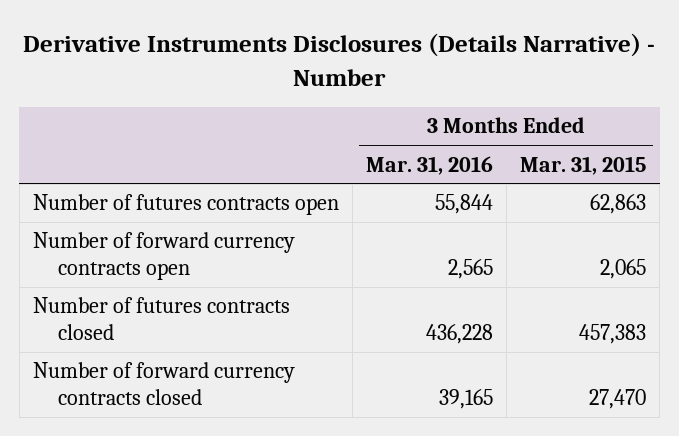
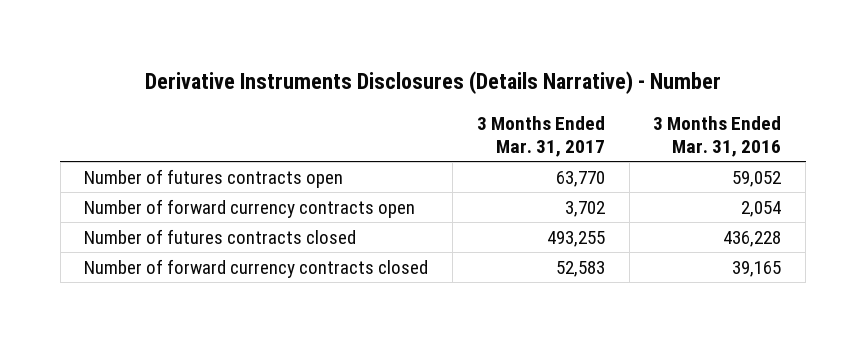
[520,155,647,175] Mar. 31, 2015 -> none
none -> [476,116,605,157] 3 Months Ended Mar. 31, 2017
[434,194,493,215] 55,844 -> [732,170,782,187] 59,052
[447,259,493,280] 2,565 -> [741,200,782,217] 2,054

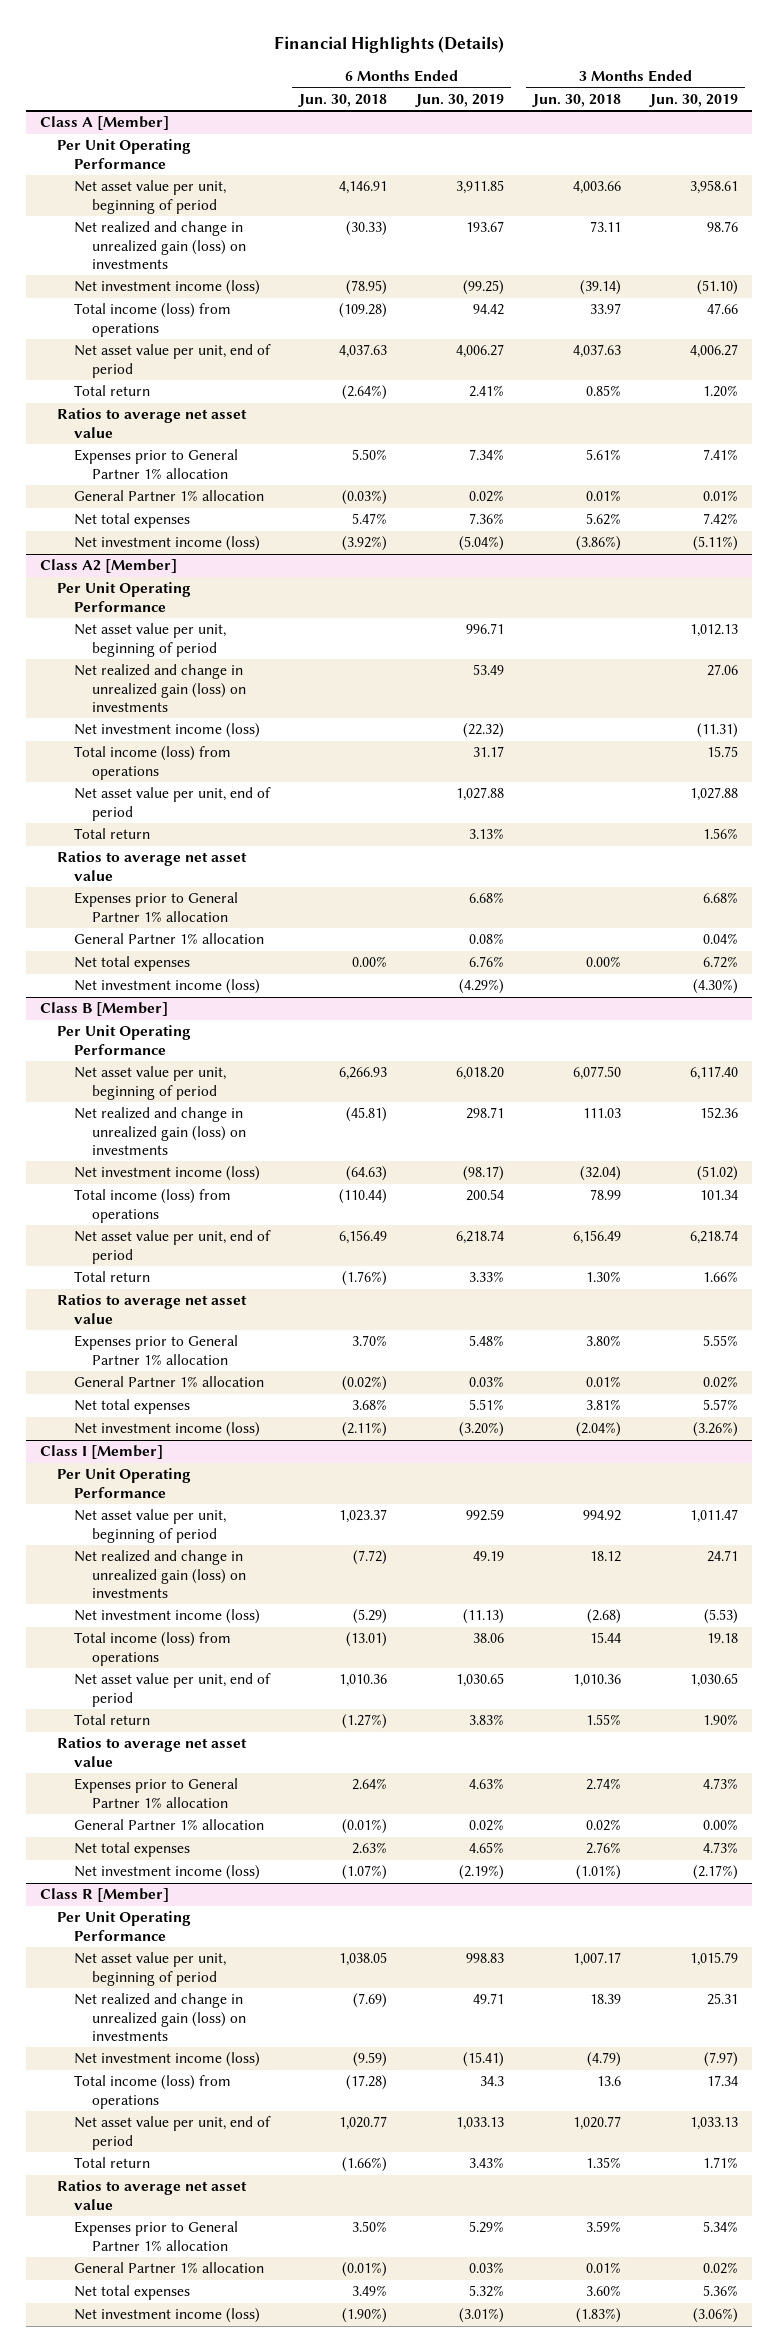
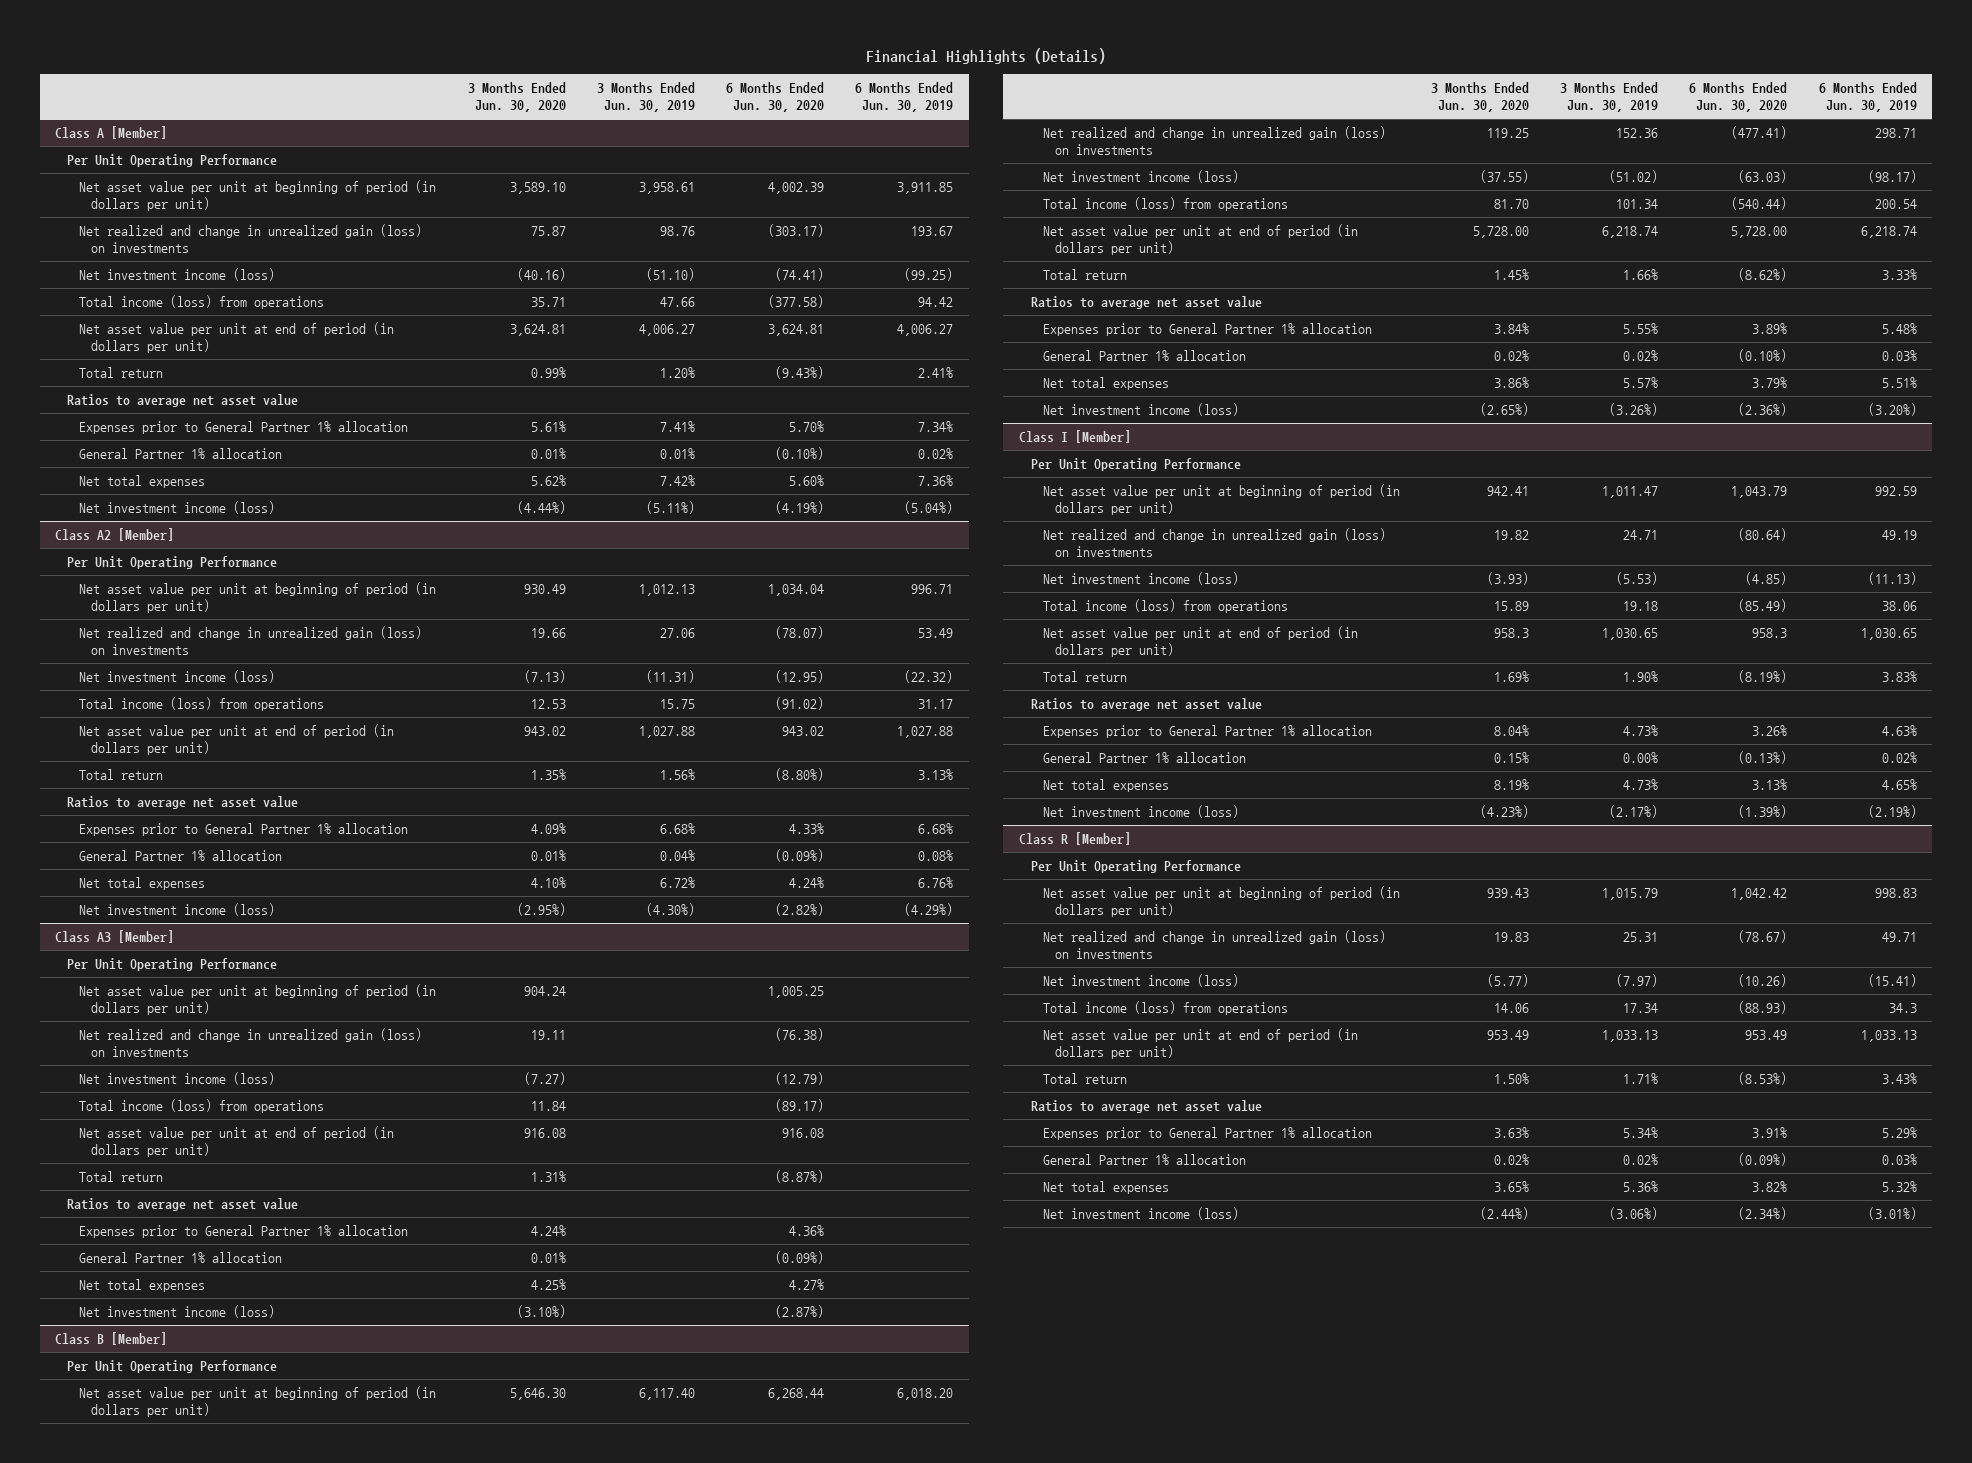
[298,93,388,107] Jun. 30, 2018 -> none
[532,93,622,107] Jun. 30, 2018 -> none
none -> [467,82,566,112] 3 Months Ended Jun. 30, 2020
none -> [726,82,825,112] 6 Months Ended Jun. 30, 2020
[74,180,227,214] Net asset value per unit, beginning of period -> [79,180,437,211] Net asset value per unit at beginning of period (in dollars per unit)
[74,344,272,378] Net asset value per unit, end of period -> [79,322,395,353] Net asset value per unit at end of period (in dollars per unit)
[74,623,227,657] Net asset value per unit, beginning of period -> [79,582,437,613] Net asset value per unit at beginning of period (in dollars per unit)
[74,787,272,821] Net asset value per unit, end of period -> [79,724,395,755] Net asset value per unit at end of period (in dollars per unit)
none -> [55,930,175,944] Class A3 [Member]
none -> [67,958,278,972] Per Unit Operating Performance
none -> [79,984,437,1015] Net asset value per unit at beginning of period (in dollars per unit)
none -> [79,1028,423,1057] Net realized and change in unrealized gain (loss) on investments
none -> [79,1072,276,1086] Net investment income (loss)
none -> [79,1099,325,1114] Total income (loss) from operations
none -> [79,1126,395,1157] Net asset value per unit at end of period (in dollars per unit)
none -> [79,1171,164,1183] Total return
none -> [67,1198,299,1212] Ratios to average net asset value
none -> [79,1225,409,1239] Expenses prior to General Partner 1% allocation
none -> [79,1252,283,1264] General Partner 1% allocation
none -> [79,1279,206,1293] Net total expenses
none -> [79,1305,276,1319] Net investment income (loss)
[74,1066,227,1100] Net asset value per unit, beginning of period -> [79,1386,437,1417] Net asset value per unit at beginning of period (in dollars per unit)
[74,1230,272,1264] Net asset value per unit, end of period -> [1042,224,1358,255] Net asset value per unit at end of period (in dollars per unit)
[74,1509,227,1543] Net asset value per unit, beginning of period -> [1042,484,1400,515] Net asset value per unit at beginning of period (in dollars per unit)
[74,1673,272,1707] Net asset value per unit, end of period -> [1042,626,1358,657] Net asset value per unit at end of period (in dollars per unit)
[74,1952,227,1986] Net asset value per unit, beginning of period -> [1042,886,1400,917] Net asset value per unit at beginning of period (in dollars per unit)
[74,2116,272,2150] Net asset value per unit, end of period -> [1042,1028,1358,1059] Net asset value per unit at end of period (in dollars per unit)

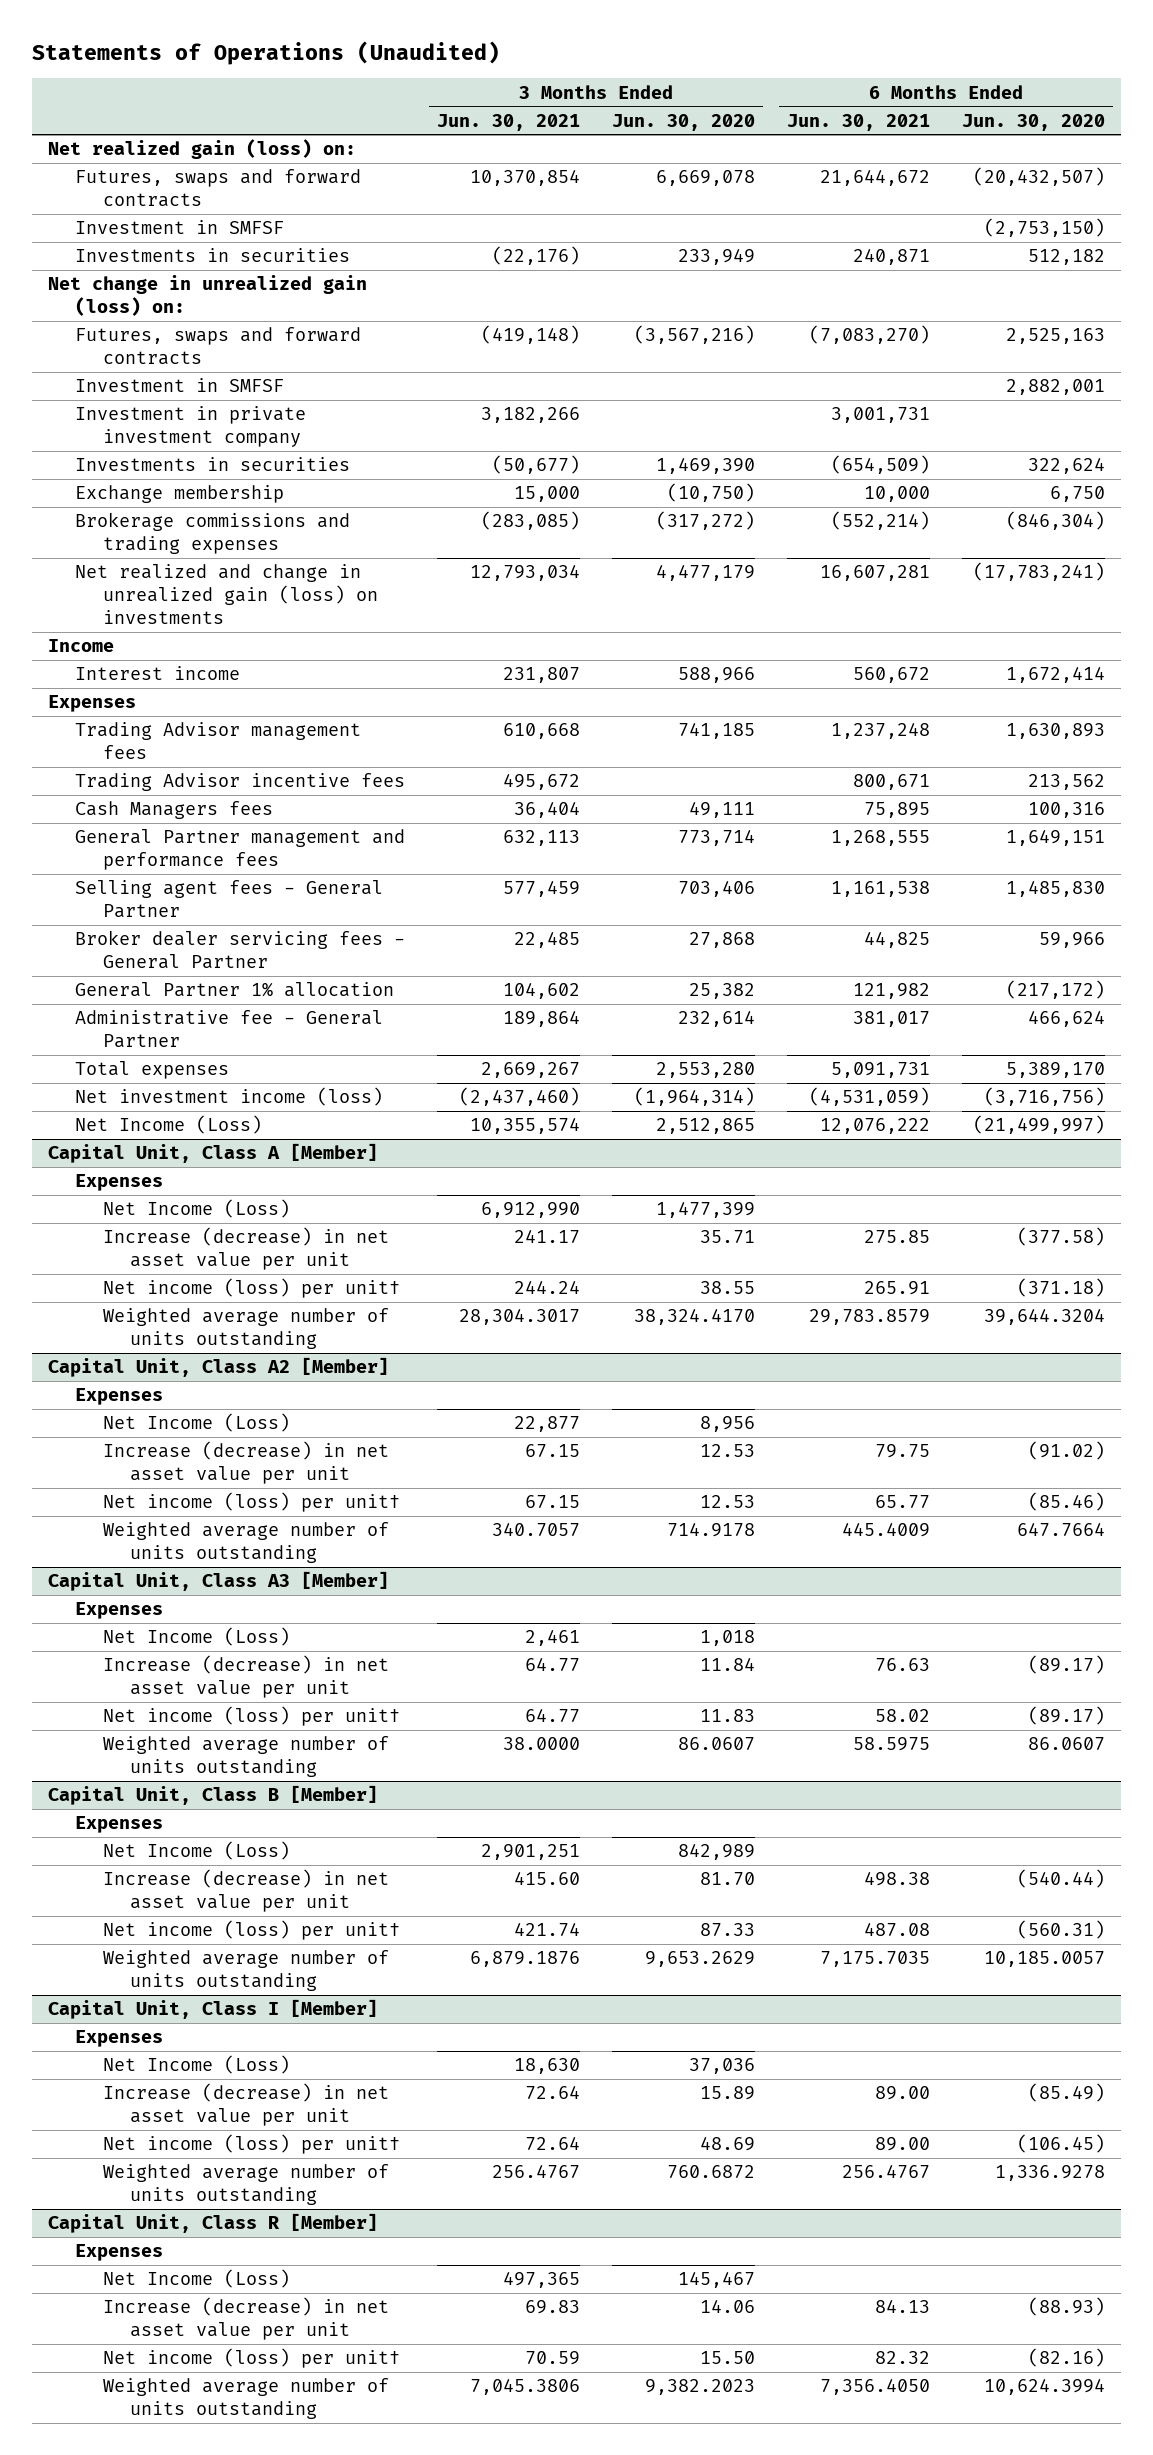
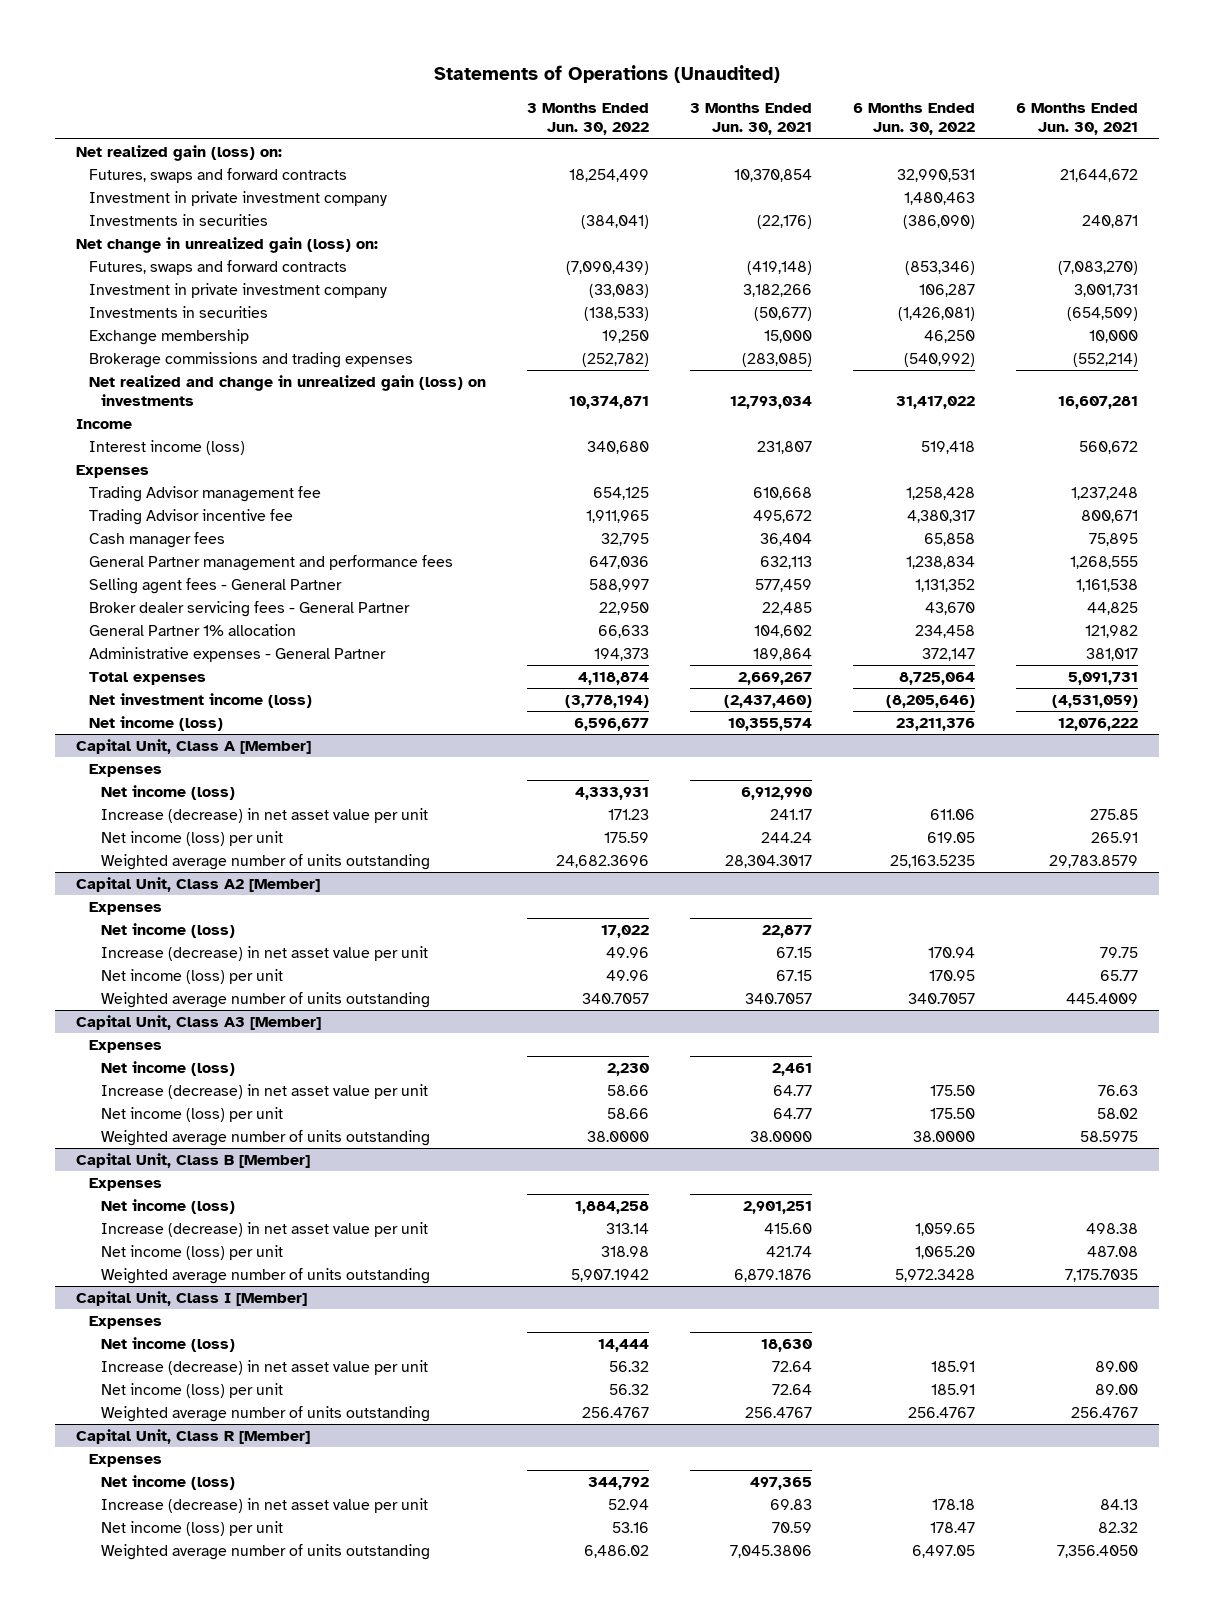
[612,113,756,131] Jun. 30, 2020 -> none
[961,113,1105,131] Jun. 30, 2020 -> none
none -> [526,103,649,136] 3 Months Ended Jun. 30, 2022
none -> [853,103,976,136] 6 Months Ended Jun. 30, 2022
[75,220,285,235] Investment in SMFSF -> none
none -> [88,191,387,207] Investment in private investment company
[75,378,285,393] Investment in SMFSF -> none
[75,666,241,681] Interest income -> [88,440,245,456] Interest income (loss)
[75,722,362,760] Trading Advisor management fees -> [88,486,321,503] Trading Advisor management fee
[75,773,406,792] Trading Advisor incentive fees -> [88,509,293,526] Trading Advisor incentive fee
[75,801,274,820] Cash Managers fees -> [88,532,225,549] Cash manager fees
[75,1010,384,1049] Administrative fee - General Partner -> [88,647,386,663] Administrative expenses - General Partner
[75,1115,263,1135] Net Income (Loss) -> [88,716,223,732] Net income (loss)
[102,1199,290,1219] Net Income (Loss) -> [101,785,236,801] Net income (loss)
[102,1278,400,1299] Net income (loss) per unit† -> [101,831,284,847] Net income (loss) per unit
[102,1413,290,1433] Net Income (Loss) -> [101,923,236,939] Net income (loss)
[102,1492,400,1513] Net income (loss) per unit† -> [101,969,284,985] Net income (loss) per unit
[102,1627,290,1647] Net Income (Loss) -> [101,1061,236,1077] Net income (loss)
[102,1706,400,1727] Net income (loss) per unit† -> [101,1107,284,1123] Net income (loss) per unit
[102,1841,290,1861] Net Income (Loss) -> [101,1199,236,1215] Net income (loss)
[102,1920,400,1941] Net income (loss) per unit† -> [101,1245,284,1261] Net income (loss) per unit
[102,2055,290,2075] Net Income (Loss) -> [101,1337,236,1353] Net income (loss)
[102,2134,400,2155] Net income (loss) per unit† -> [101,1383,284,1399] Net income (loss) per unit
[102,2269,290,2289] Net Income (Loss) -> [101,1475,236,1491] Net income (loss)
[102,2348,400,2369] Net income (loss) per unit† -> [101,1521,284,1537] Net income (loss) per unit

